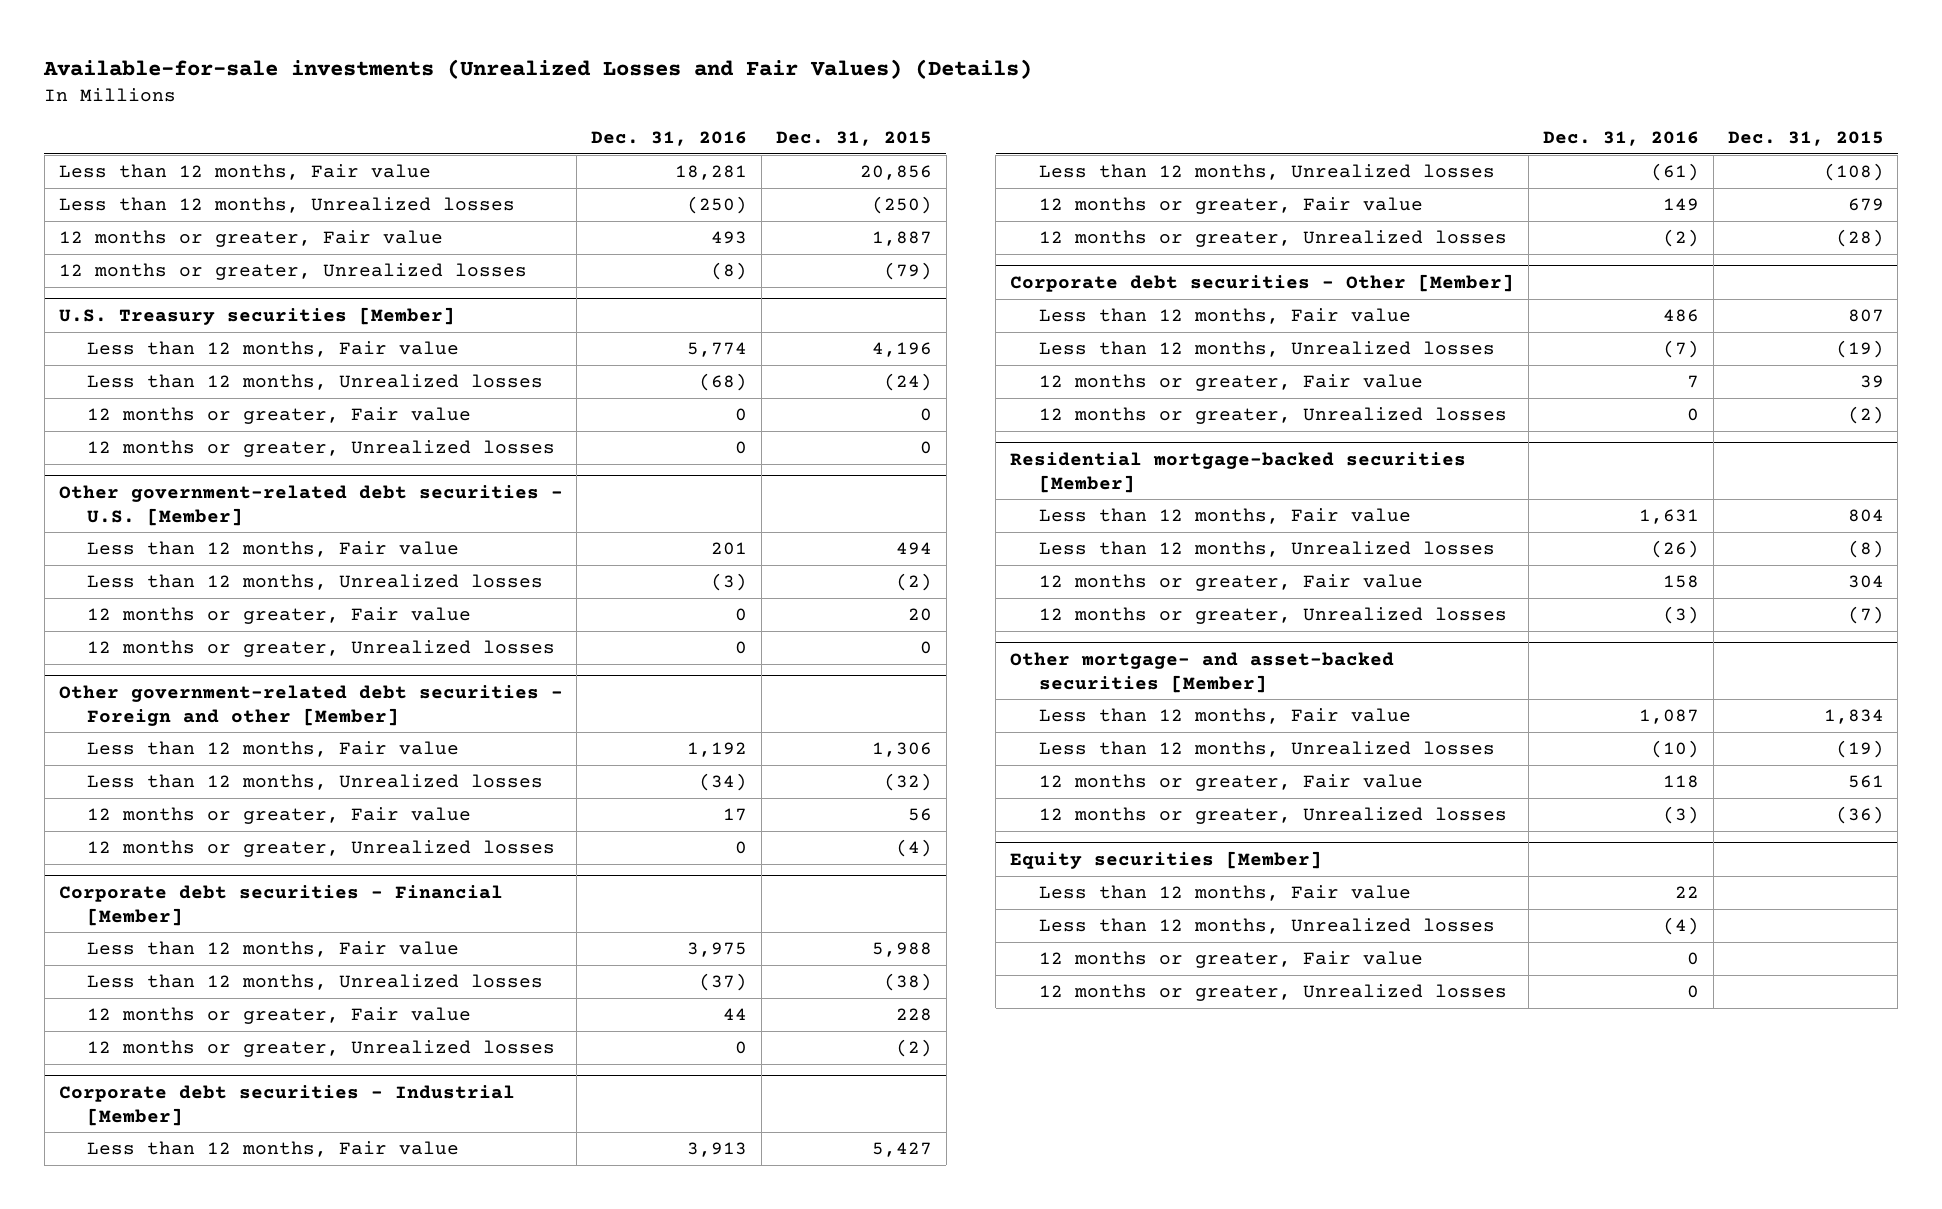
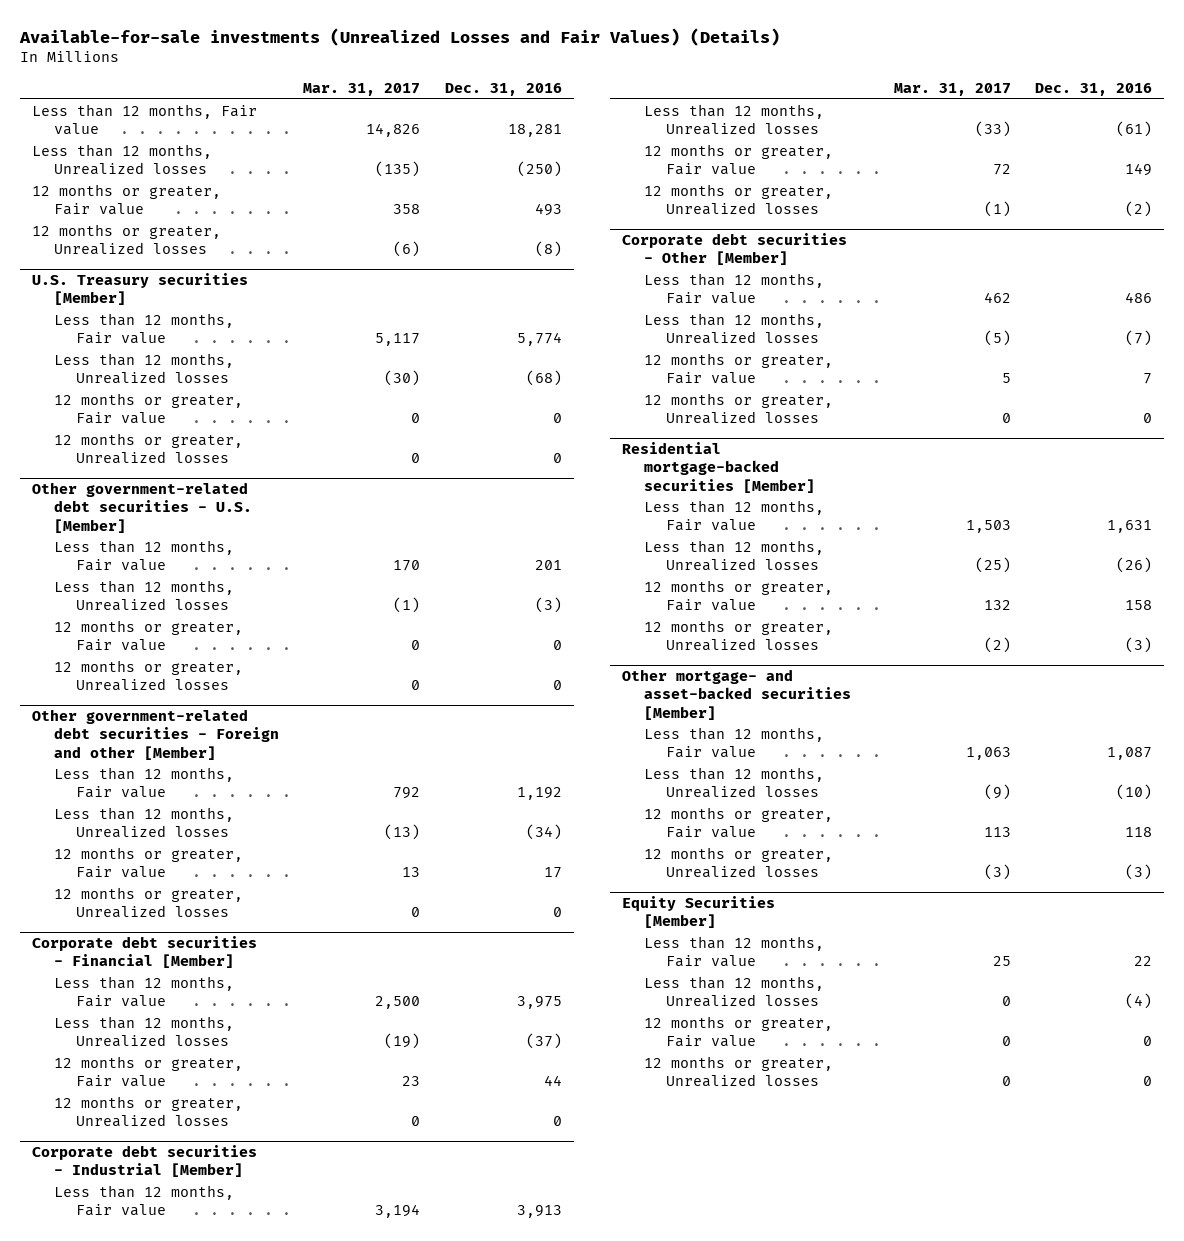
[776,131,933,147] Dec. 31, 2015 -> none
none -> [303,82,421,96] Mar. 31, 2017
[1010,851,1323,870] Equity securities [Member] -> [622,896,776,929] Equity Securities [Member]

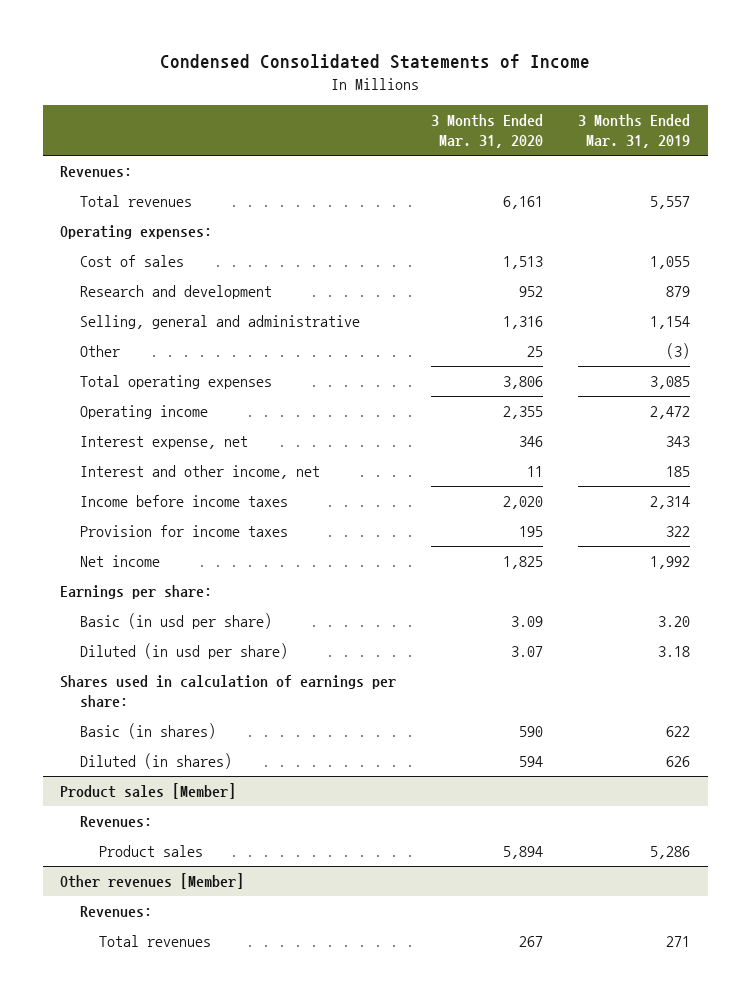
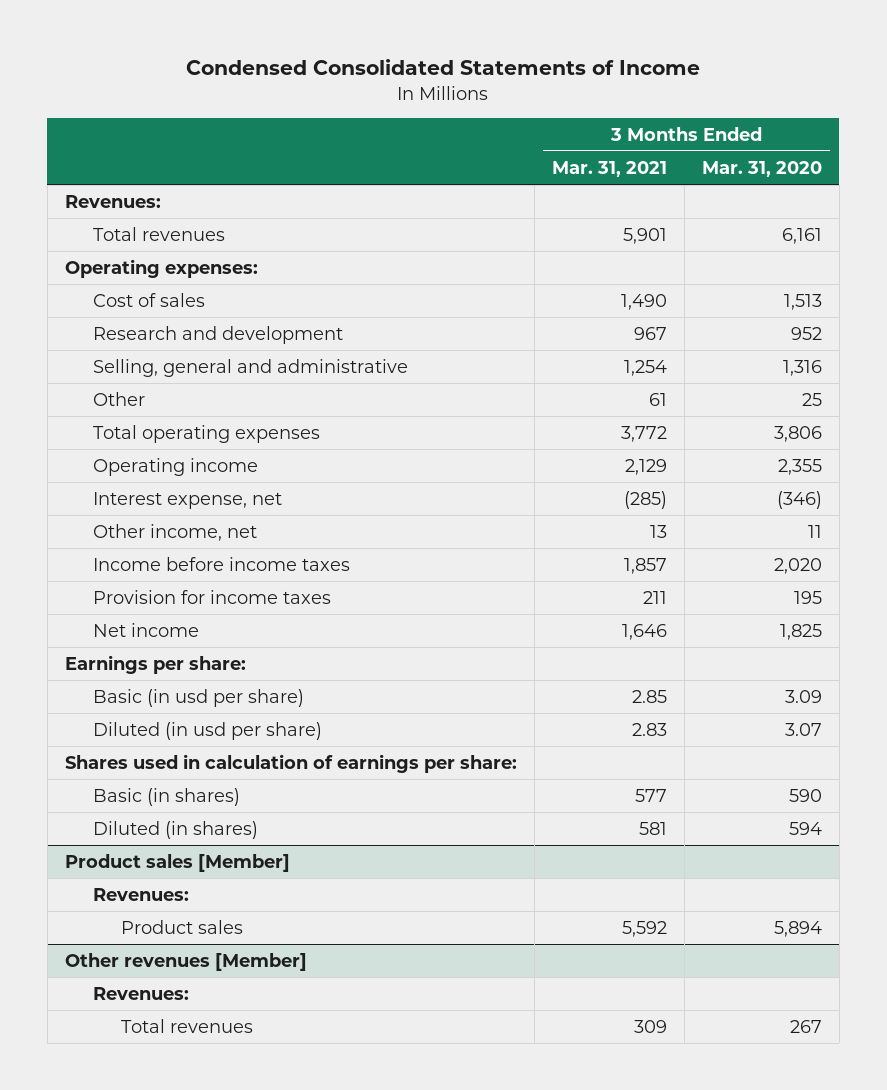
[578,114,691,148] 3 Months Ended Mar. 31, 2019 -> none
none -> [551,160,667,177] Mar. 31, 2021
[519,436,544,448] 346 -> [776,490,822,509] (346)
[79,465,320,480] Interest and other income, net -> [93,523,258,541] Other income, net

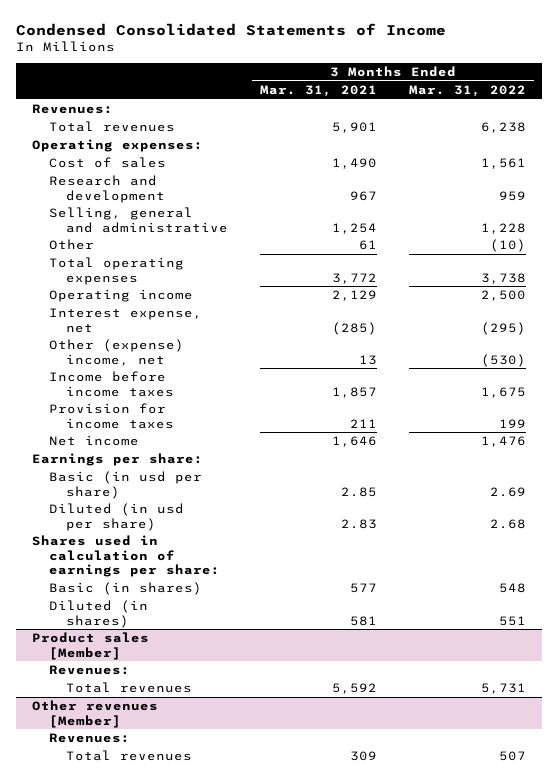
[701,160,822,177] Mar. 31, 2020 -> none
none -> [408,84,526,97] Mar. 31, 2022
[93,523,258,541] Other income, net -> [48,339,184,366] Other (expense) income, net
[121,919,244,934] Product sales -> [65,682,192,694] Total revenues

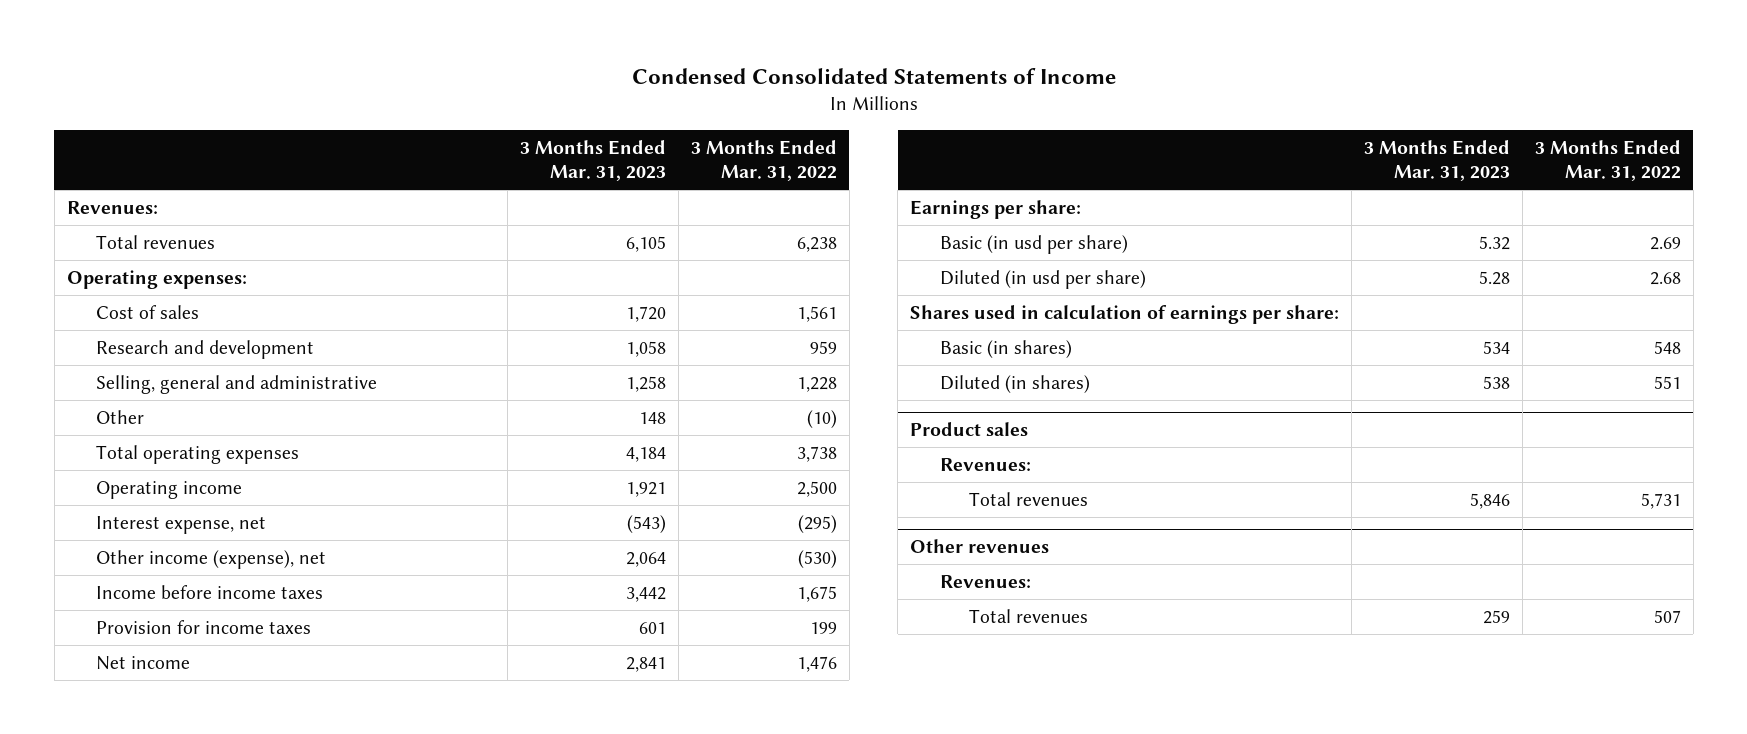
[259,84,377,97] Mar. 31, 2021 -> none
none -> [520,139,667,182] 3 Months Ended Mar. 31, 2023
[48,339,184,366] Other (expense) income, net -> [96,549,327,569] Other income (expense), net
[32,632,150,660] Product sales [Member] -> [910,422,1029,437] Product sales
[32,700,159,728] Other revenues [Member] -> [910,539,1050,554] Other revenues

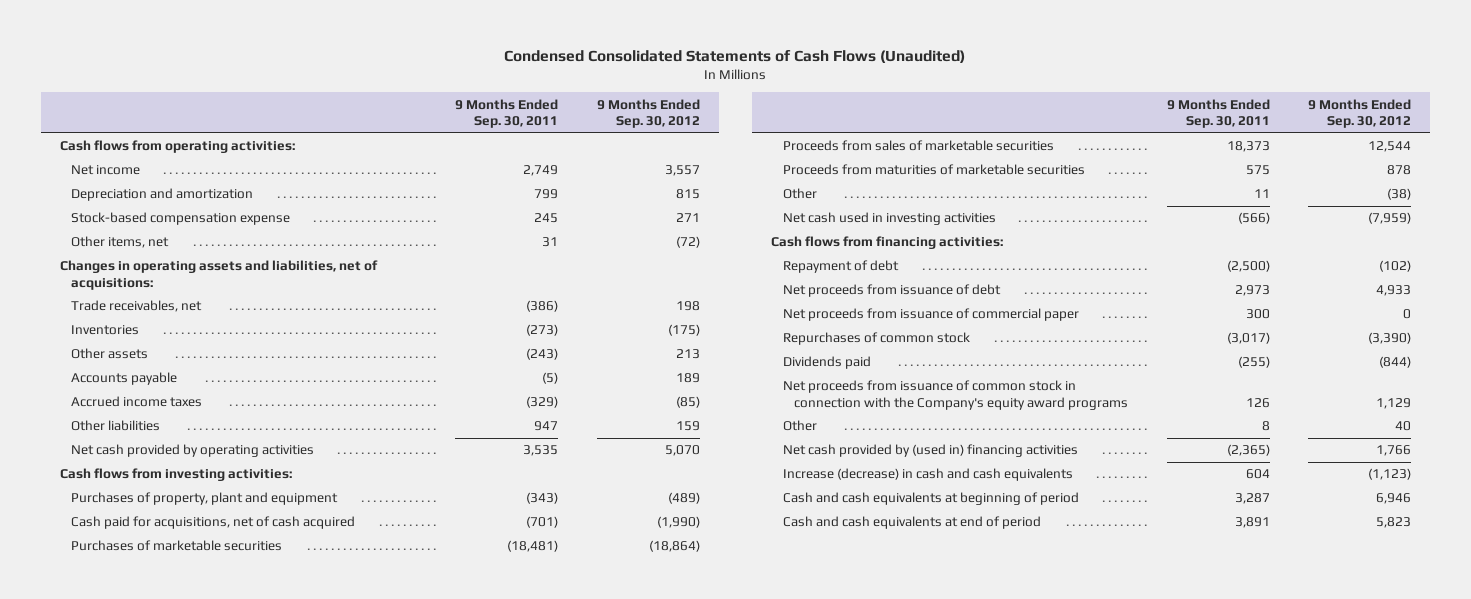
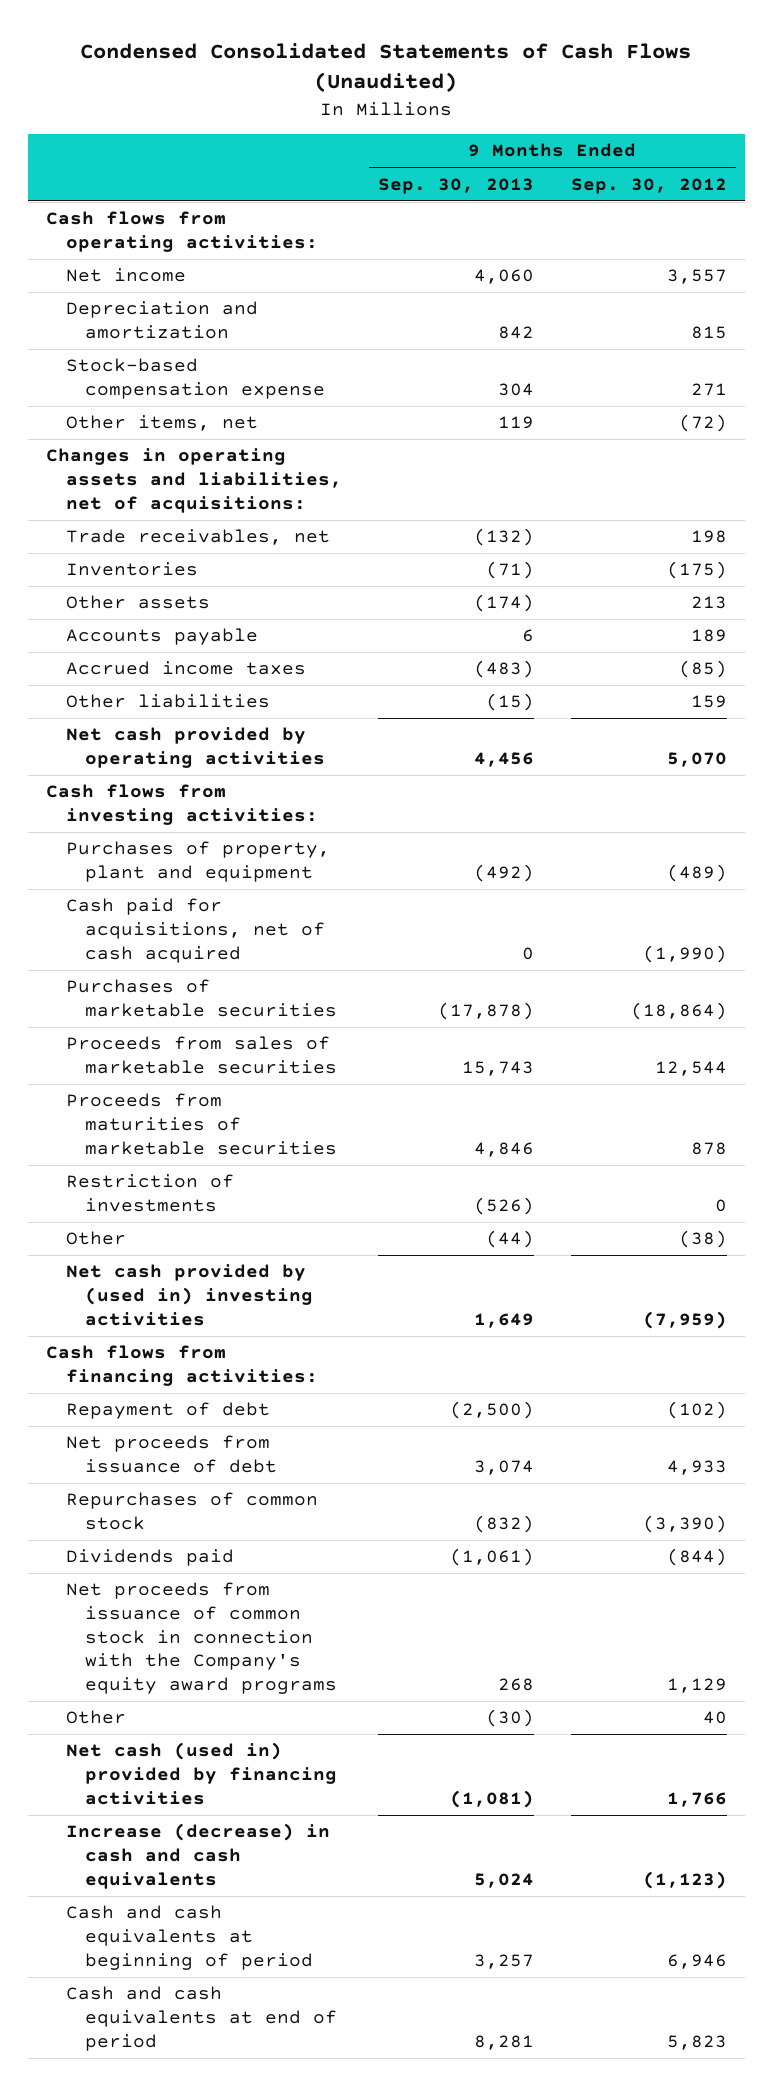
[455,98,559,128] 9 Months Ended Sep. 30, 2011 -> none
none -> [378,177,535,194] Sep. 30, 2013
none -> [65,1174,234,1213] Restriction of investments
[782,212,996,226] Net cash used in investing activities -> [65,1264,314,1326] Net cash provided by (used in) investing activities
[782,308,1079,322] Net proceeds from issuance of commercial paper -> none
[782,444,1078,458] Net cash provided by (used in) financing activities -> [65,1742,338,1805] Net cash (used in) provided by financing activities

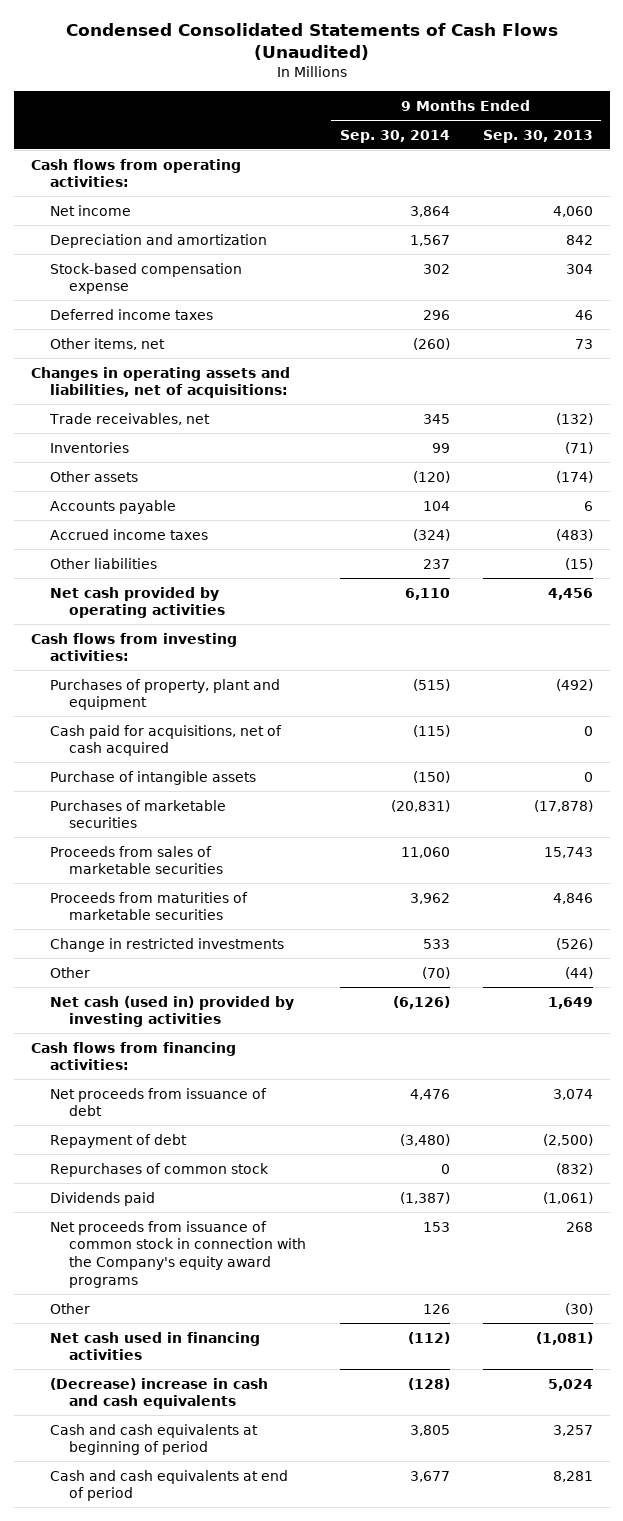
[570,177,727,194] Sep. 30, 2012 -> none
none -> [339,129,450,143] Sep. 30, 2014
none -> [50,308,214,320] Deferred income taxes
[498,416,535,430] 119 -> [574,338,593,349] 73
none -> [50,770,257,785] Purchase of intangible assets
[65,1174,234,1213] Restriction of investments -> [50,937,285,952] Change in restricted investments
[65,1264,314,1326] Net cash provided by (used in) investing activities -> [50,995,295,1028] Net cash (used in) provided by investing activities
[65,1402,270,1420] Repayment of debt -> [50,1133,188,1148] Repayment of debt
[65,1742,338,1805] Net cash (used in) provided by financing activities -> [50,1331,261,1361] Net cash used in financing activities
[65,1823,330,1889] Increase (decrease) in cash and cash equivalents -> [50,1377,269,1410] (Decrease) increase in cash and cash equivalents

